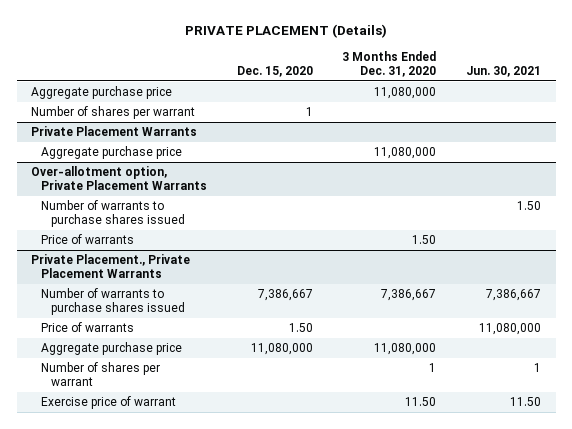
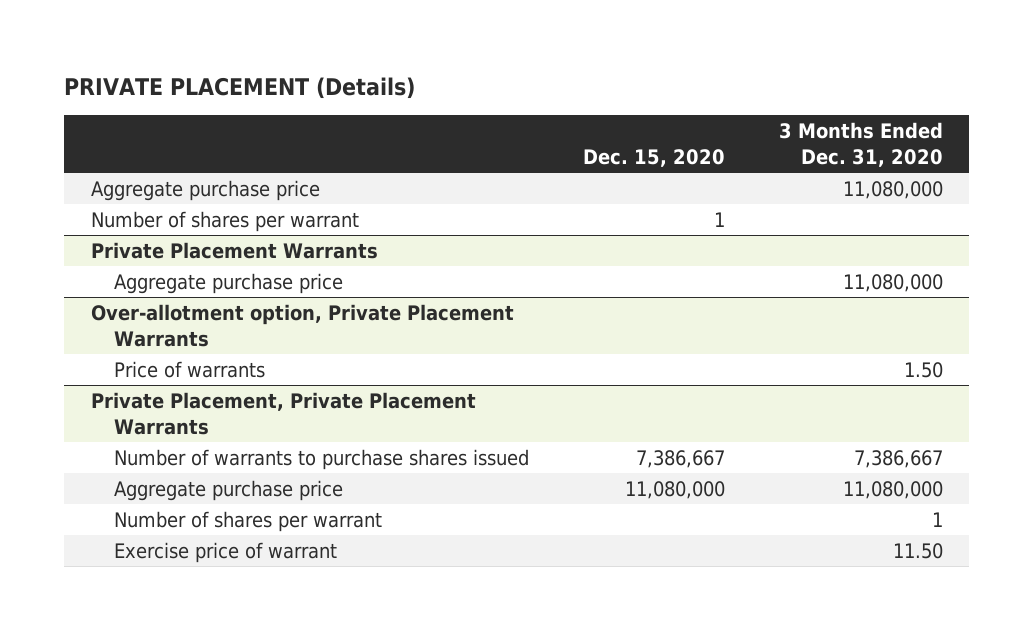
[465,65,541,77] Jun. 30, 2021 -> none
[41,200,185,228] Number of warrants to purchase shares issued -> none
[31,254,191,279] Private Placement., Private Placement Warrants -> [90,391,476,436] Private Placement, Private Placement Warrants
[41,322,135,333] Price of warrants -> none

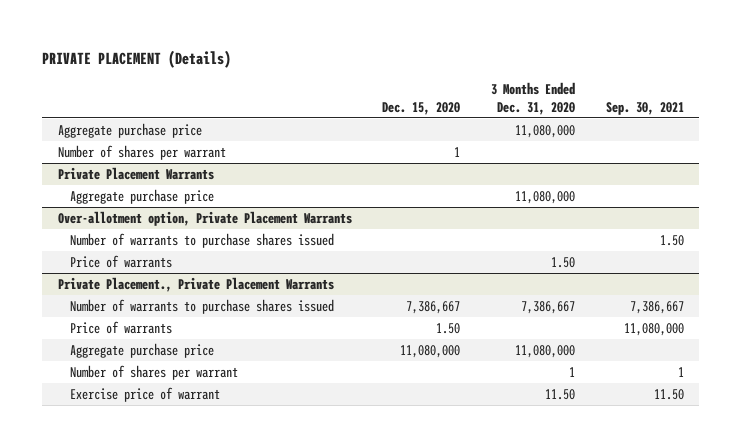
none -> [605,101,684,115] Sep. 30, 2021
none -> [70,233,335,249] Number of warrants to purchase shares issued
[90,391,476,436] Private Placement, Private Placement Warrants -> [57,277,334,293] Private Placement., Private Placement Warrants
none -> [70,321,173,335] Price of warrants

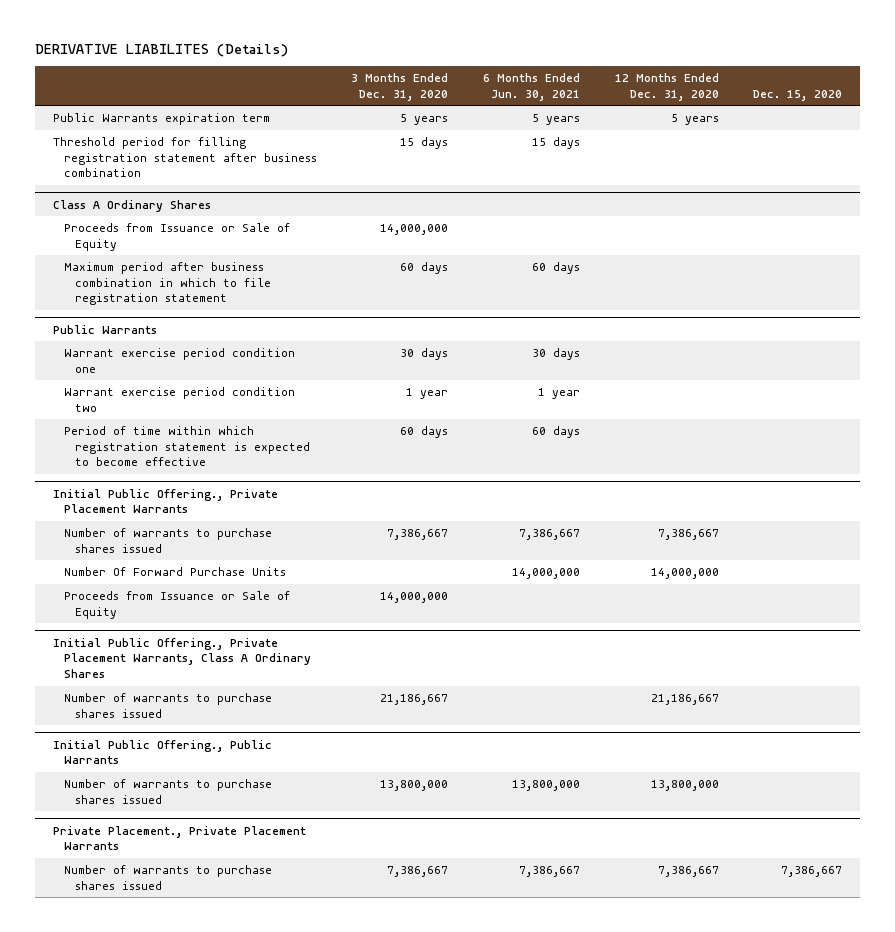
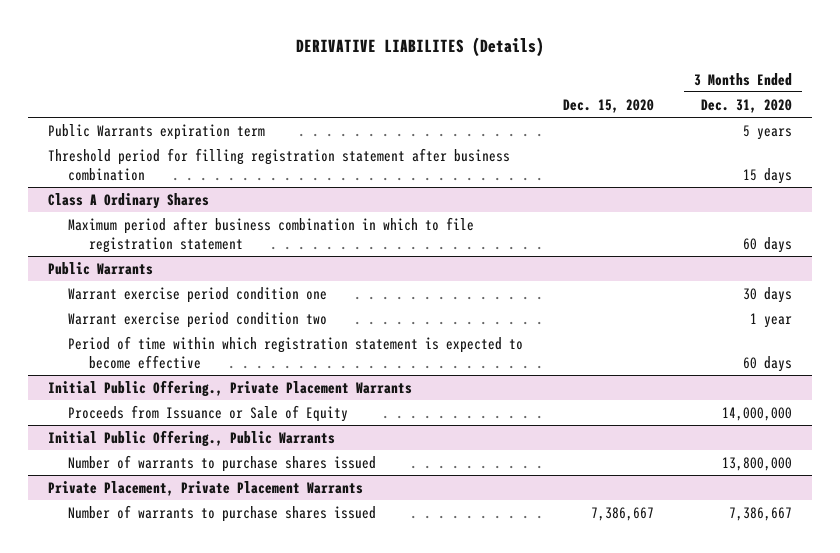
[482,73,580,101] 6 Months Ended Jun. 30, 2021 -> none
[614,73,719,101] 12 Months Ended Dec. 31, 2020 -> none
[63,222,290,251] Proceeds from Issuance or Sale of Equity -> none
[63,527,272,553] Number of warrants to purchase shares issued -> none
[63,566,286,576] Number Of Forward Purchase Units -> none
[52,637,311,678] Initial Public Offering., Private Placement Warrants, Class A Ordinary Shares -> none
[63,692,272,718] Number of warrants to purchase shares issued -> none
[52,825,306,851] Private Placement., Private Placement Warrants -> [47,480,363,496] Private Placement, Private Placement Warrants

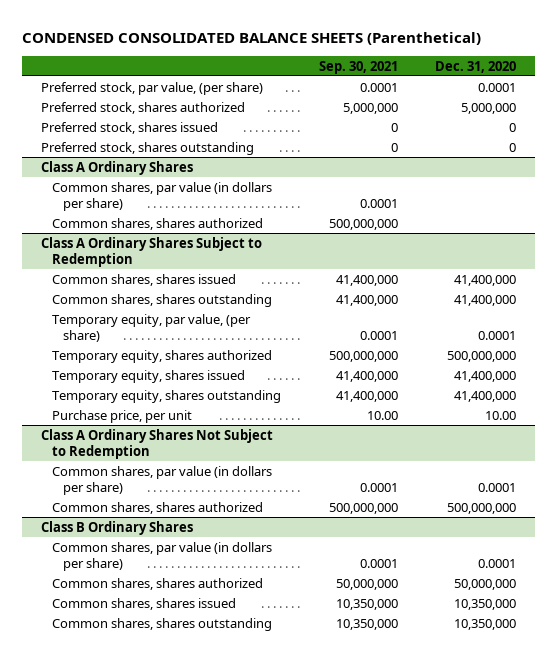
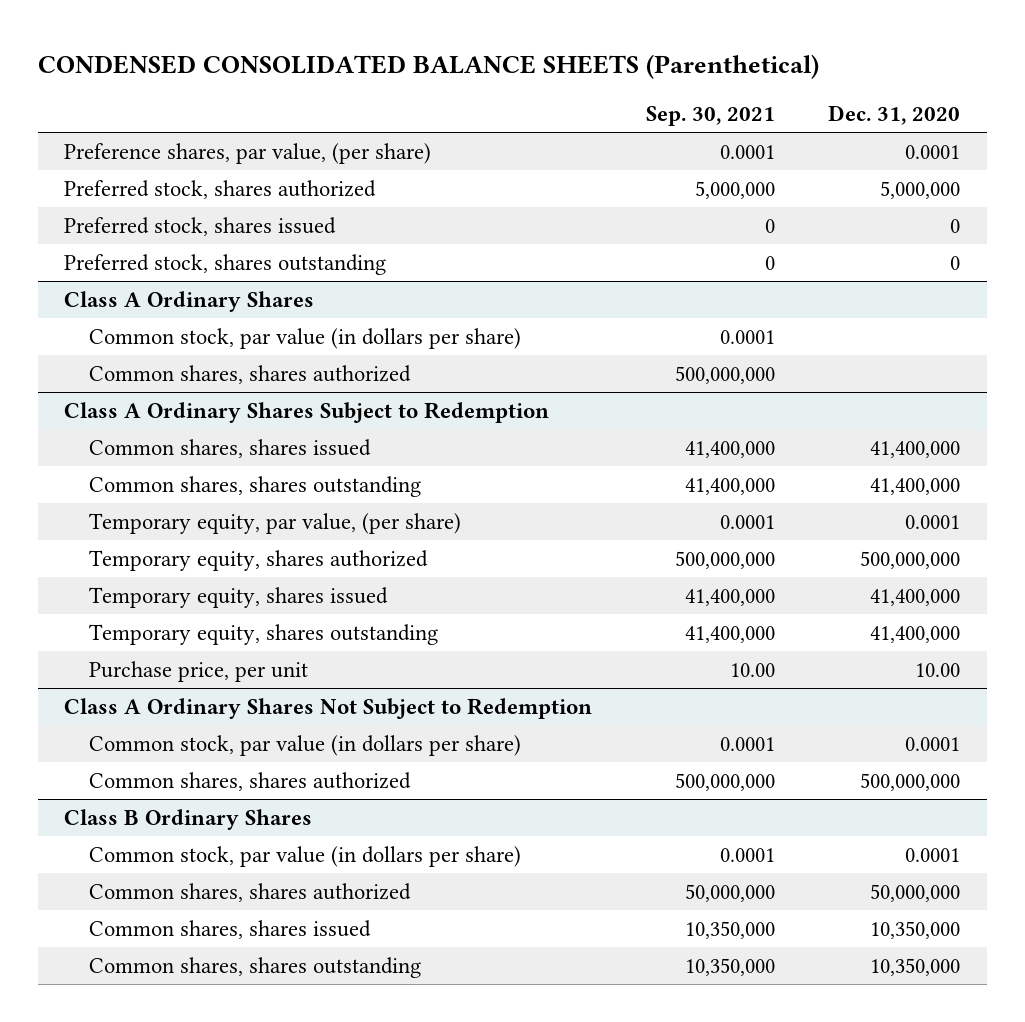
[41,81,264,95] Preferred stock, par value, (per share) -> [64,142,432,164] Preference shares, par value, (per share)
[52,181,273,211] Common shares, par value (in dollars per share) -> [88,327,521,349] Common stock, par value (in dollars per share)
[52,465,273,495] Common shares, par value (in dollars per share) -> [88,734,521,756] Common stock, par value (in dollars per share)
[52,541,273,571] Common shares, par value (in dollars per share) -> [88,845,521,867] Common stock, par value (in dollars per share)

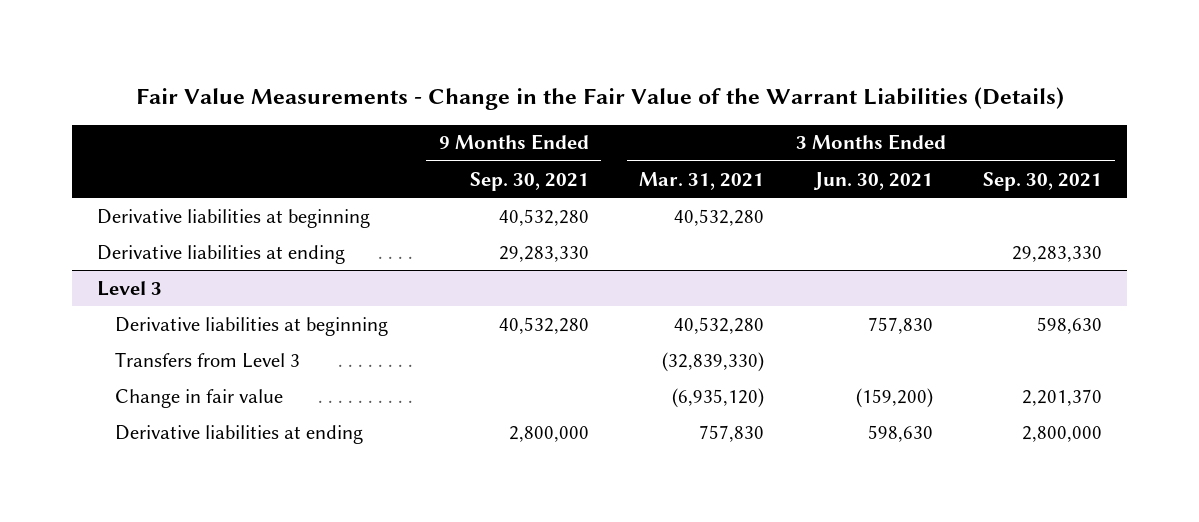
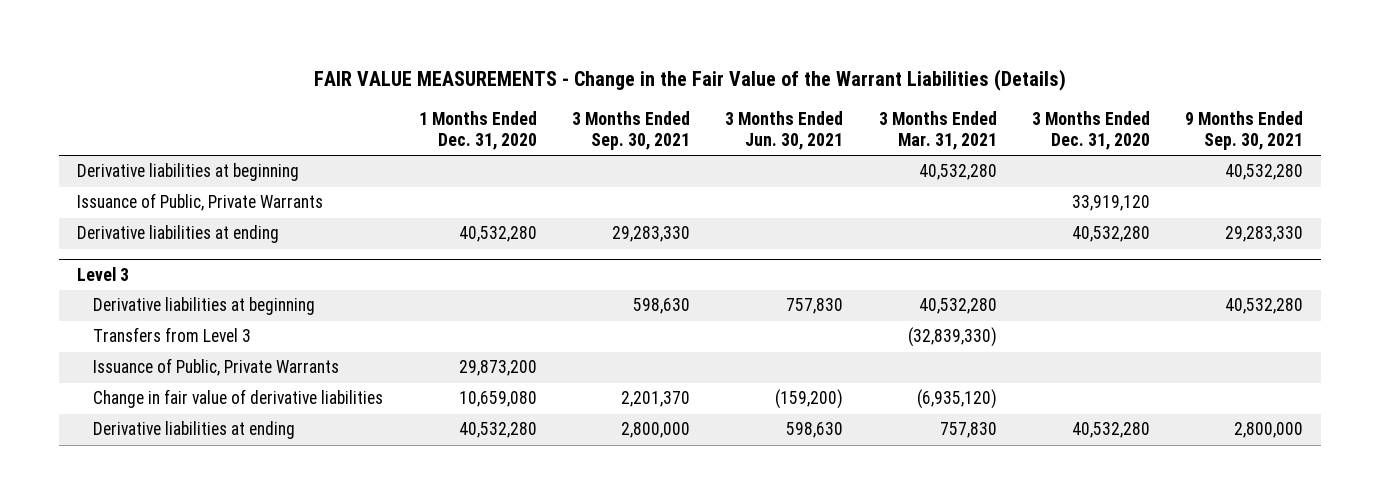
[135,86,1064,110] Fair Value Measurements - Change in the Fair Value of the Warrant Liabilities (Details) -> [314,69,1067,92] FAIR VALUE MEASUREMENTS - Change in the Fair Value of the Warrant Liabilities (Details)
none -> [418,110,537,151] 1 Months Ended Dec. 31, 2020
none -> [1032,110,1151,151] 3 Months Ended Dec. 31, 2020
none -> [76,193,323,212] Issuance of Public, Private Warrants
none -> [93,358,340,377] Issuance of Public, Private Warrants
[115,388,284,408] Change in fair value -> [93,389,384,409] Change in fair value of derivative liabilities

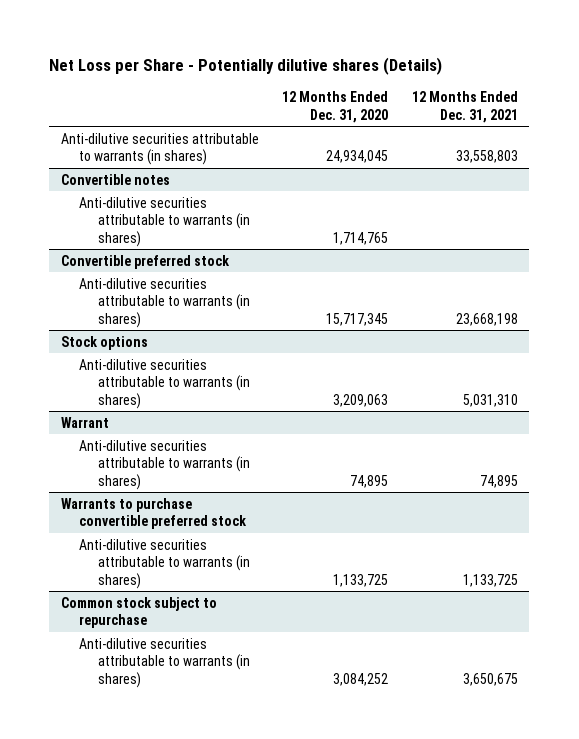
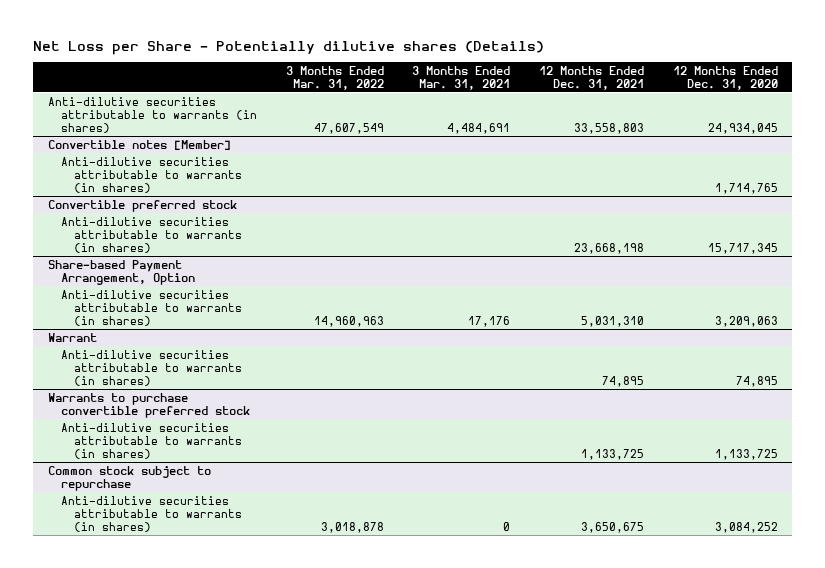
none -> [285,65,384,90] 3 Months Ended Mar. 31, 2022
none -> [412,65,511,90] 3 Months Ended Mar. 31, 2021
[60,173,170,185] Convertible notes -> [47,139,231,150] Convertible notes [Member]
[60,335,148,350] Stock options -> [47,259,196,285] Share-based Payment Arrangement, Option

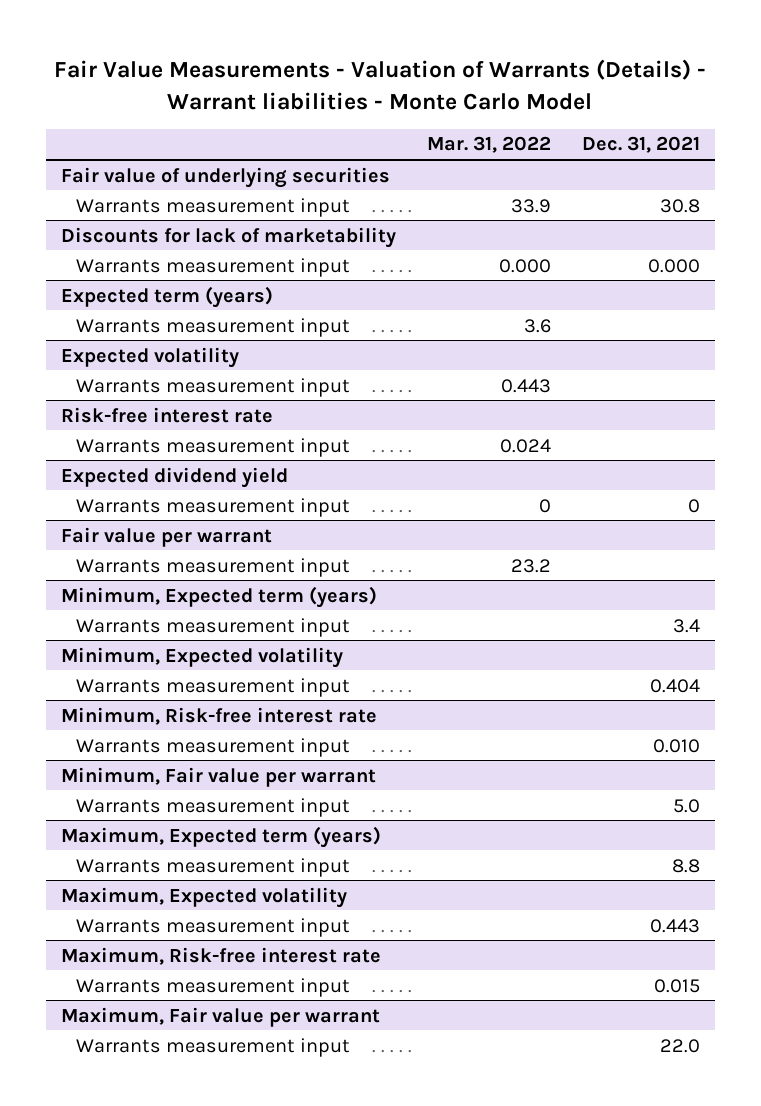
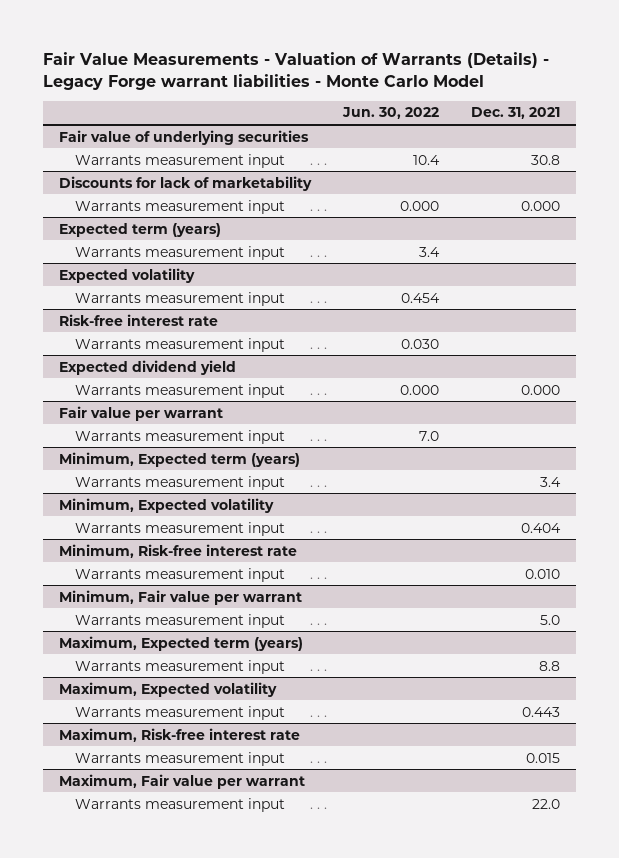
[54,59,707,110] Fair Value Measurements - Valuation of Warrants (Details) - Warrant liabilities - Monte Carlo Model -> [43,51,550,90] Fair Value Measurements - Valuation of Warrants (Details) - Legacy Forge warrant liabilities - Monte Carlo Model
[426,136,551,154] Mar. 31, 2022 -> none
none -> [342,107,440,120] Jun. 30, 2022
[687,498,700,513] 0 -> [521,384,561,395] 0.000

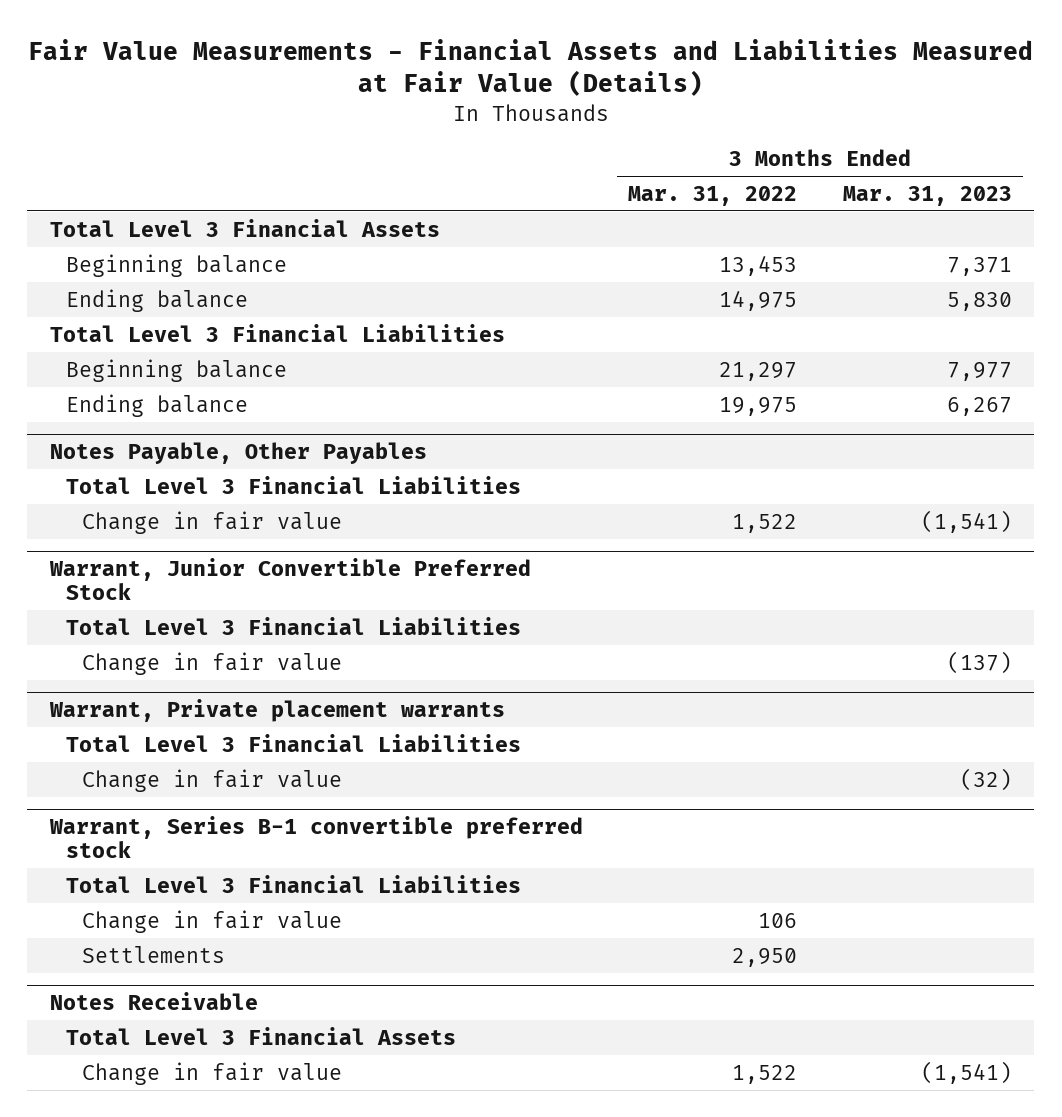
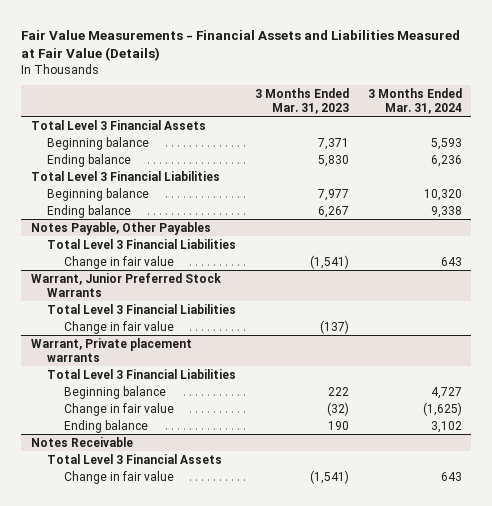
[628,185,798,206] Mar. 31, 2022 -> none
none -> [367,88,462,115] 3 Months Ended Mar. 31, 2024
[49,557,532,601] Warrant, Junior Convertible Preferred Stock -> [30,272,221,297] Warrant, Junior Preferred Stock Warrants
none -> [64,385,167,399] Beginning balance
[49,815,584,859] Warrant, Series B-1 convertible preferred stock -> none
[65,874,521,893] Total Level 3 Financial Liabilities -> none
[81,909,342,933] Change in fair value -> none
[81,945,225,963] Settlements -> none
none -> [64,419,149,433] Ending balance

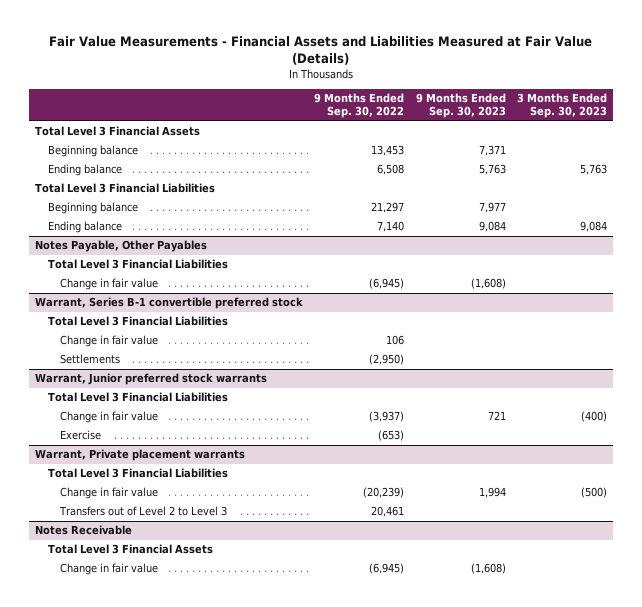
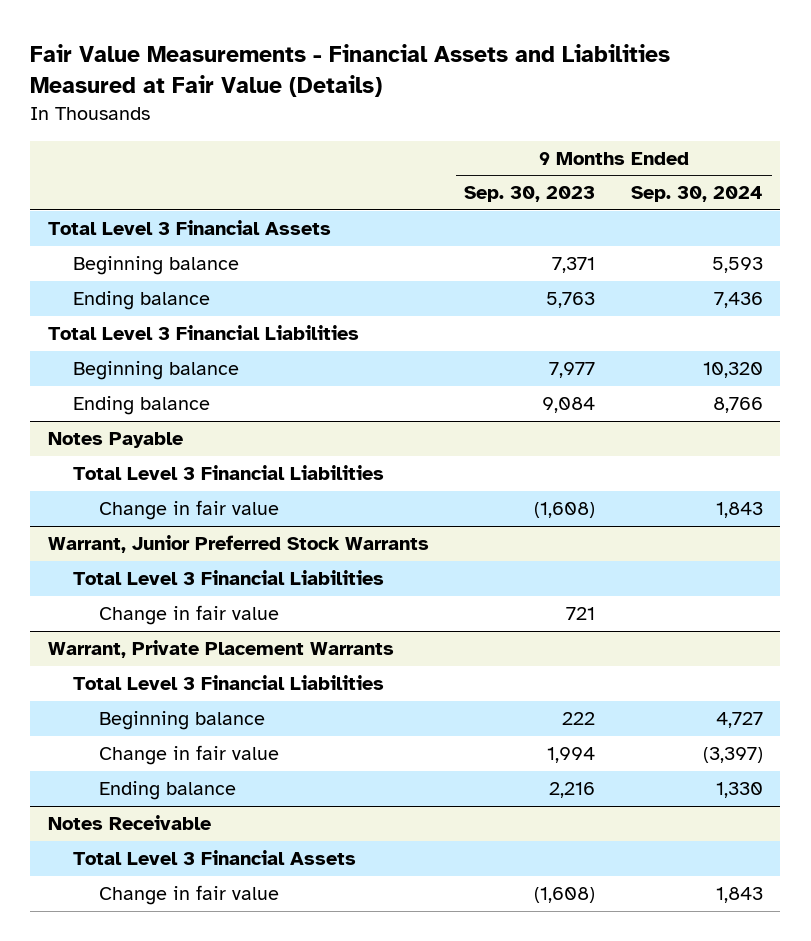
[314,93,405,119] 9 Months Ended Sep. 30, 2022 -> none
[517,93,608,119] 3 Months Ended Sep. 30, 2023 -> none
none -> [630,186,763,203] Sep. 30, 2024
[34,240,207,253] Notes Payable, Other Payables -> [48,432,184,449] Notes Payable
[34,297,303,310] Warrant, Series B-1 convertible preferred stock -> none
[47,316,228,327] Total Level 3 Financial Liabilities -> none
[60,335,159,348] Change in fair value -> none
[60,354,121,365] Settlements -> none
[34,373,267,386] Warrant, Junior preferred stock warrants -> [48,535,430,554] Warrant, Junior Preferred Stock Warrants
[60,430,102,441] Exercise -> none
[34,449,245,462] Warrant, Private placement warrants -> [48,640,395,659] Warrant, Private Placement Warrants
none -> [98,711,265,731] Beginning balance
[59,506,228,517] Transfers out of Level 2 to Level 3 -> none
none -> [98,781,236,801] Ending balance

